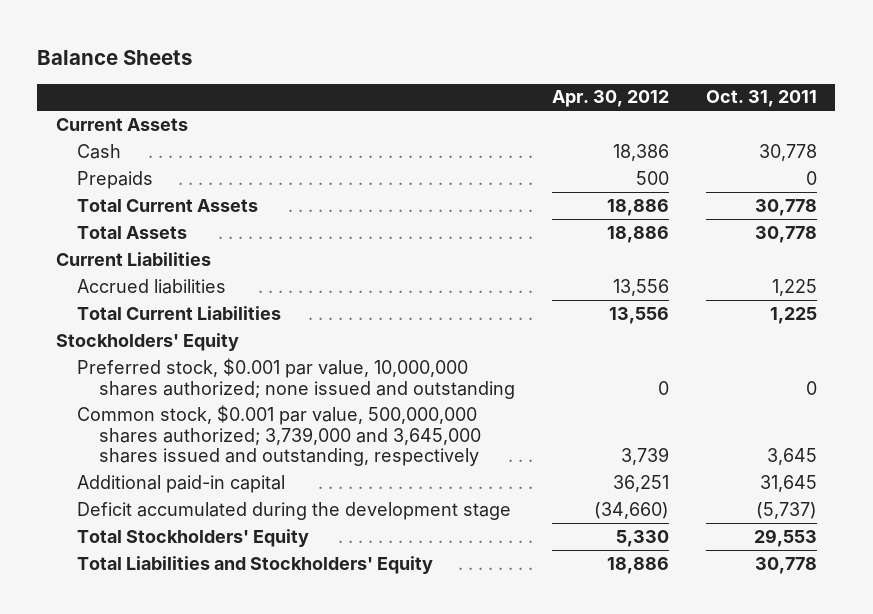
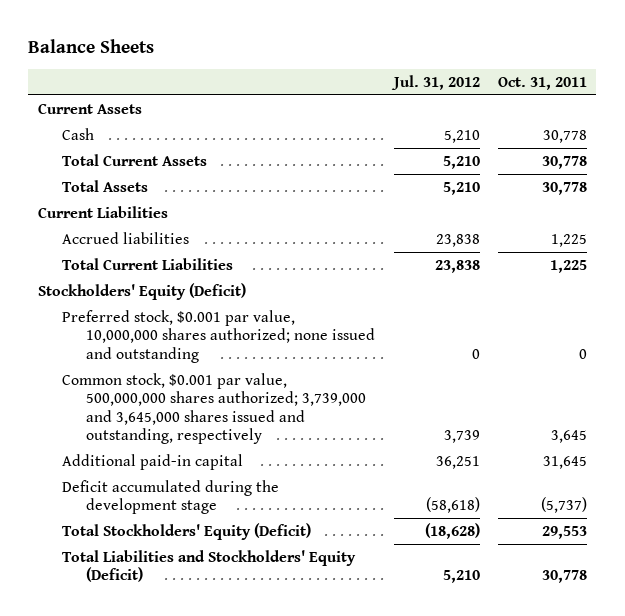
[551,90,669,108] Apr. 30, 2012 -> none
none -> [390,74,480,90] Jul. 31, 2012
[77,170,154,189] Prepaids -> none
[55,332,239,351] Stockholders' Equity -> [37,282,246,300] Stockholders' Equity (Deficit)
[77,528,310,547] Total Stockholders' Equity -> [61,522,311,540] Total Stockholders' Equity (Deficit)
[77,555,434,574] Total Liabilities and Stockholders' Equity -> [61,549,356,583] Total Liabilities and Stockholders' Equity (Deficit)

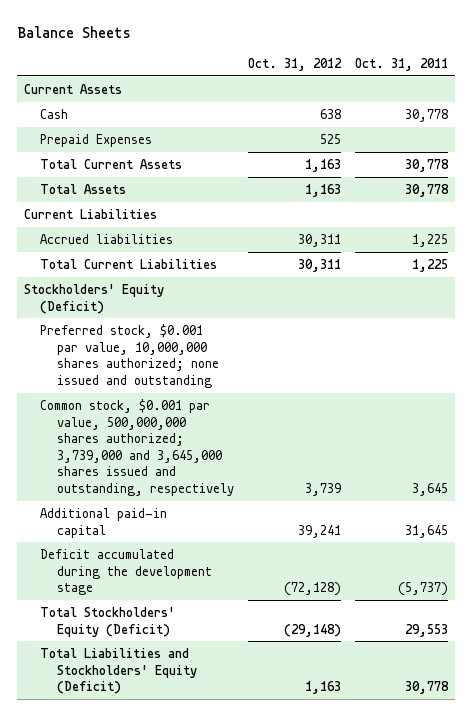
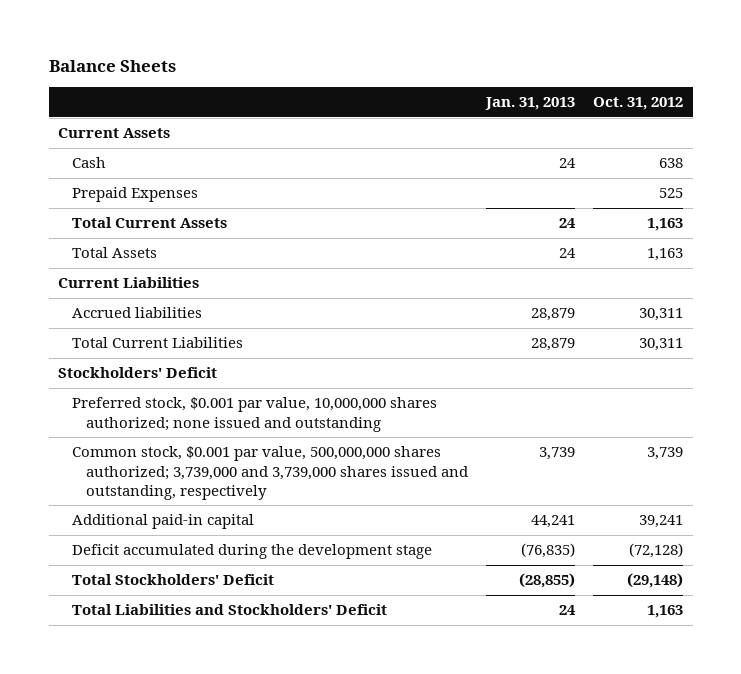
[355,57,449,71] Oct. 31, 2011 -> none
none -> [484,97,575,111] Jan. 31, 2013
[24,283,165,314] Stockholders' Equity (Deficit) -> [57,367,217,379] Stockholders' Deficit
[40,398,234,496] Common stock, $0.001 par value, 500,000,000 shares authorized; 3,739,000 and 3,645,000 shares issued and outstanding, respectively -> [71,446,468,500] Common stock, $0.001 par value, 500,000,000 shares authorized; 3,739,000 and 3,739,000 shares issued and outstanding, respectively
[40,606,176,637] Total Stockholders' Equity (Deficit) -> [71,574,274,586] Total Stockholders' Deficit
[40,647,197,695] Total Liabilities and Stockholders' Equity (Deficit) -> [71,604,387,616] Total Liabilities and Stockholders' Deficit

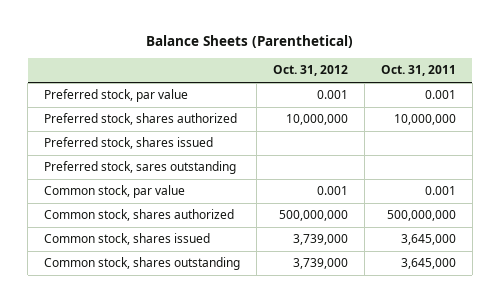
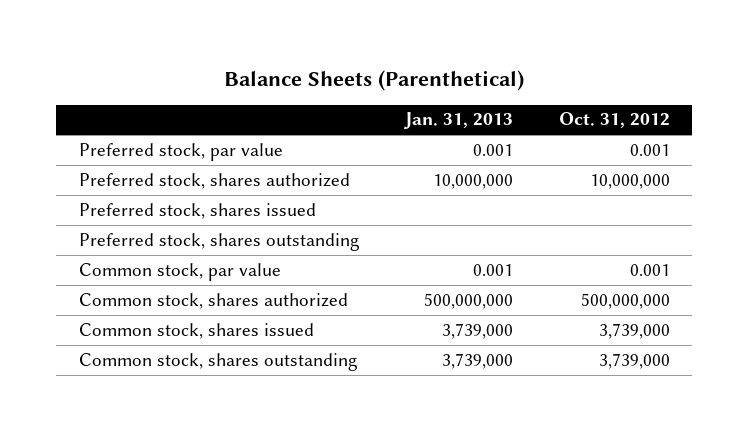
[380,65,456,77] Oct. 31, 2011 -> none
none -> [403,112,513,130] Jan. 31, 2013
[44,161,237,175] Preferred stock, sares outstanding -> [79,232,360,251] Preferred stock, shares outstanding

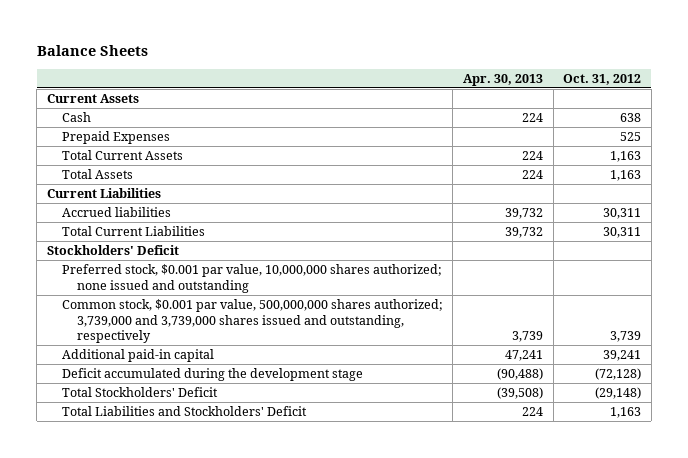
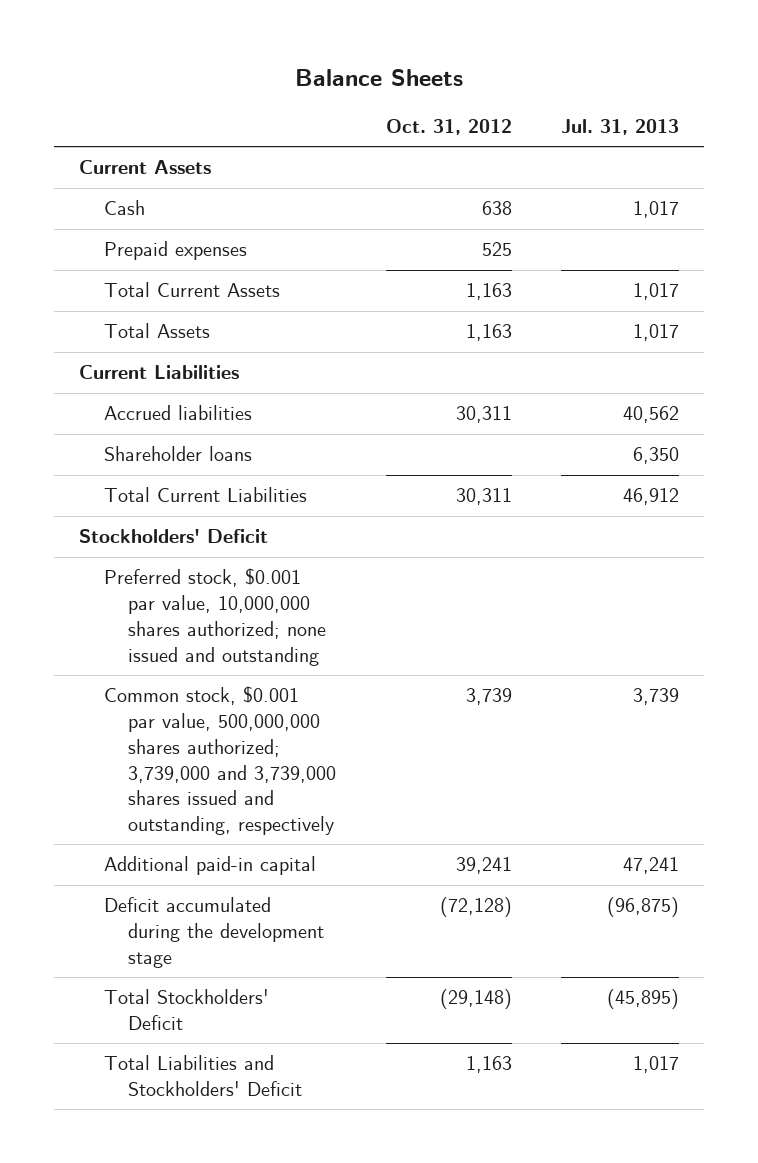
[462,73,543,86] Apr. 30, 2013 -> none
none -> [561,119,680,136] Jul. 31, 2013
[61,131,170,145] Prepaid Expenses -> [103,241,247,261] Prepaid expenses
none -> [103,446,252,462] Shareholder loans

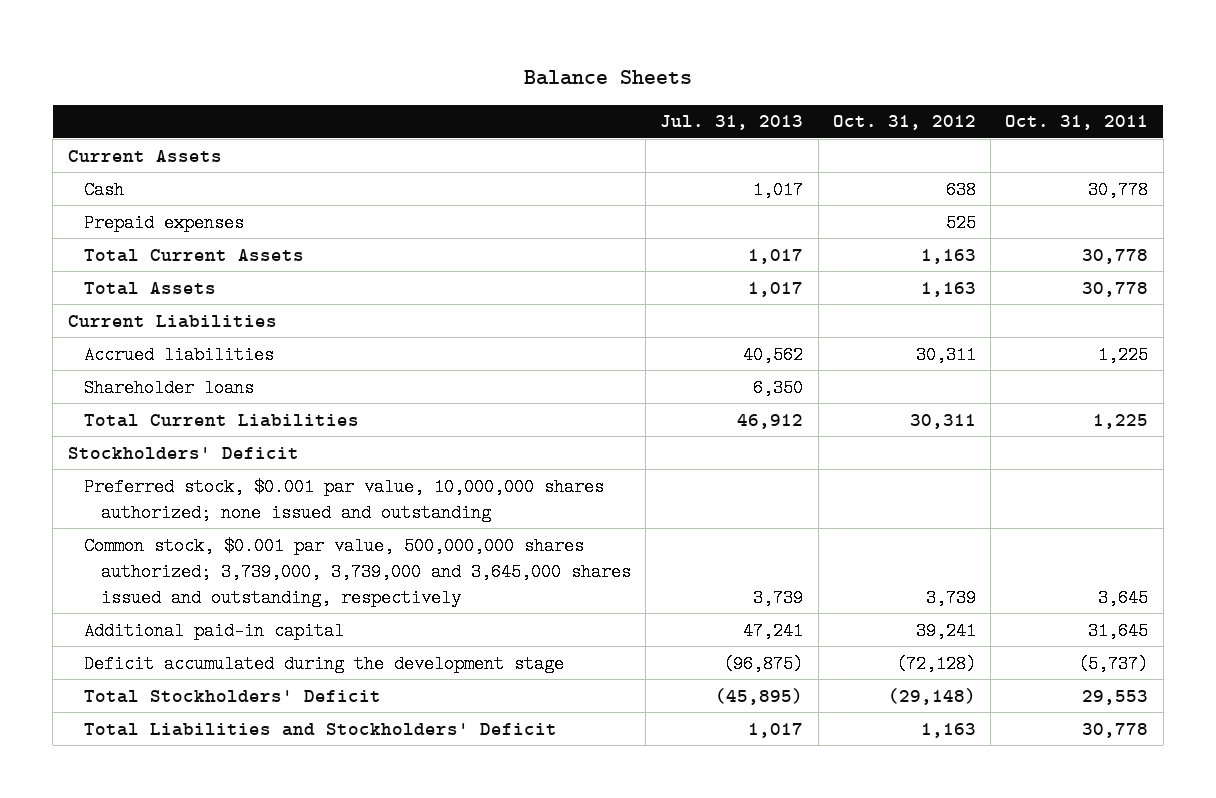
none -> [1005,115,1149,131] Oct. 31, 2011
[103,686,337,836] Common stock, $0.001 par value, 500,000,000 shares authorized; 3,739,000 and 3,739,000 shares issued and outstanding, respectively -> [84,536,632,607] Common stock, $0.001 par value, 500,000,000 shares authorized; 3,739,000, 3,739,000 and 3,645,000 shares issued and outstanding, respectively

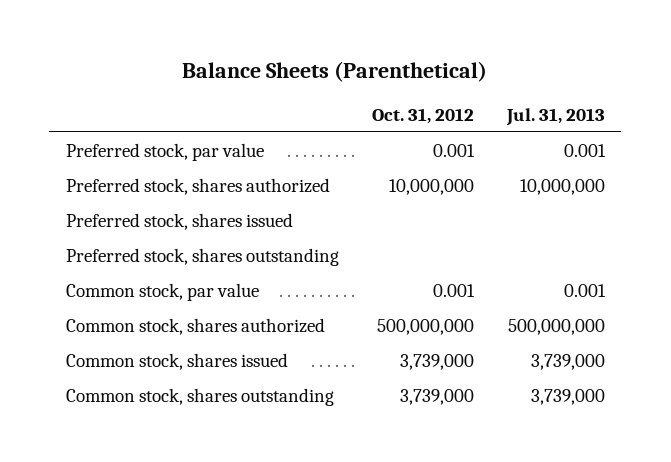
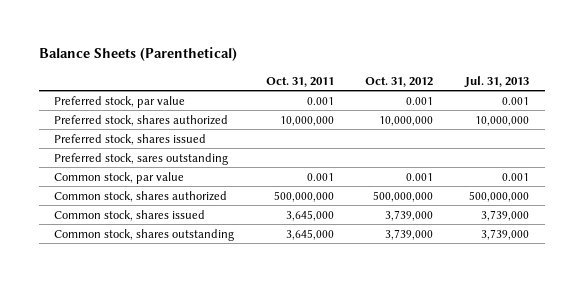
none -> [265,76,334,87] Oct. 31, 2011
[65,247,339,266] Preferred stock, shares outstanding -> [54,152,229,165] Preferred stock, sares outstanding

